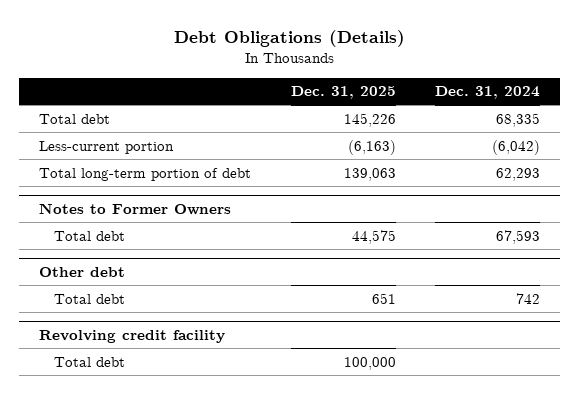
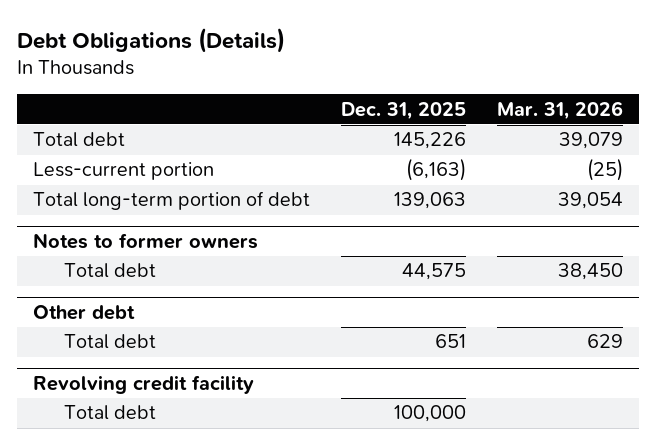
[435,86,541,100] Dec. 31, 2024 -> none
none -> [497,100,624,120] Mar. 31, 2026
[39,203,232,216] Notes to Former Owners -> [32,233,258,250] Notes to former owners

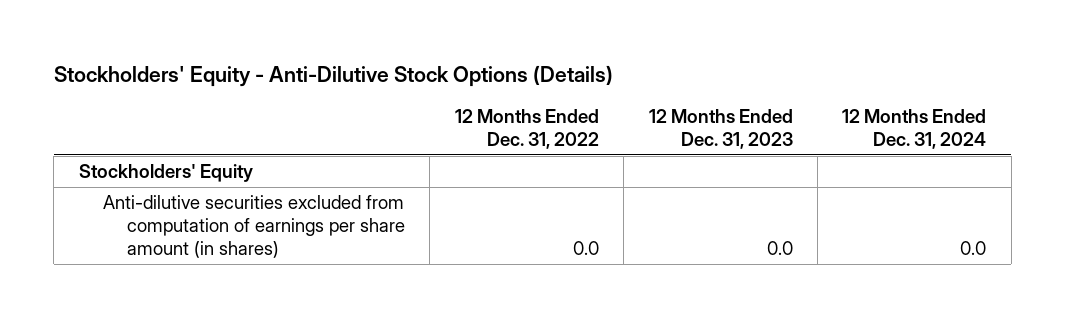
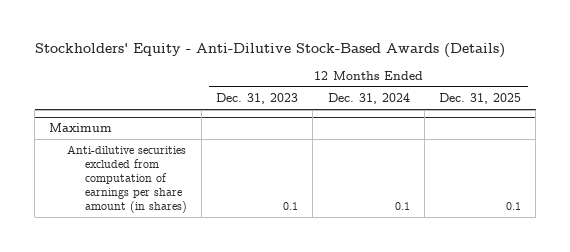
[53,65,613,88] Stockholders' Equity - Anti-Dilutive Stock Options (Details) -> [34,42,505,58] Stockholders' Equity - Anti-Dilutive Stock-Based Awards (Details)
[454,109,599,150] 12 Months Ended Dec. 31, 2022 -> none
none -> [438,93,521,105] Dec. 31, 2025
[78,164,253,183] Stockholders' Equity -> none
none -> [49,123,113,133] Maximum
[766,241,793,256] 0.0 -> [283,202,299,211] 0.1
[960,241,987,256] 0.0 -> [394,202,410,211] 0.1

